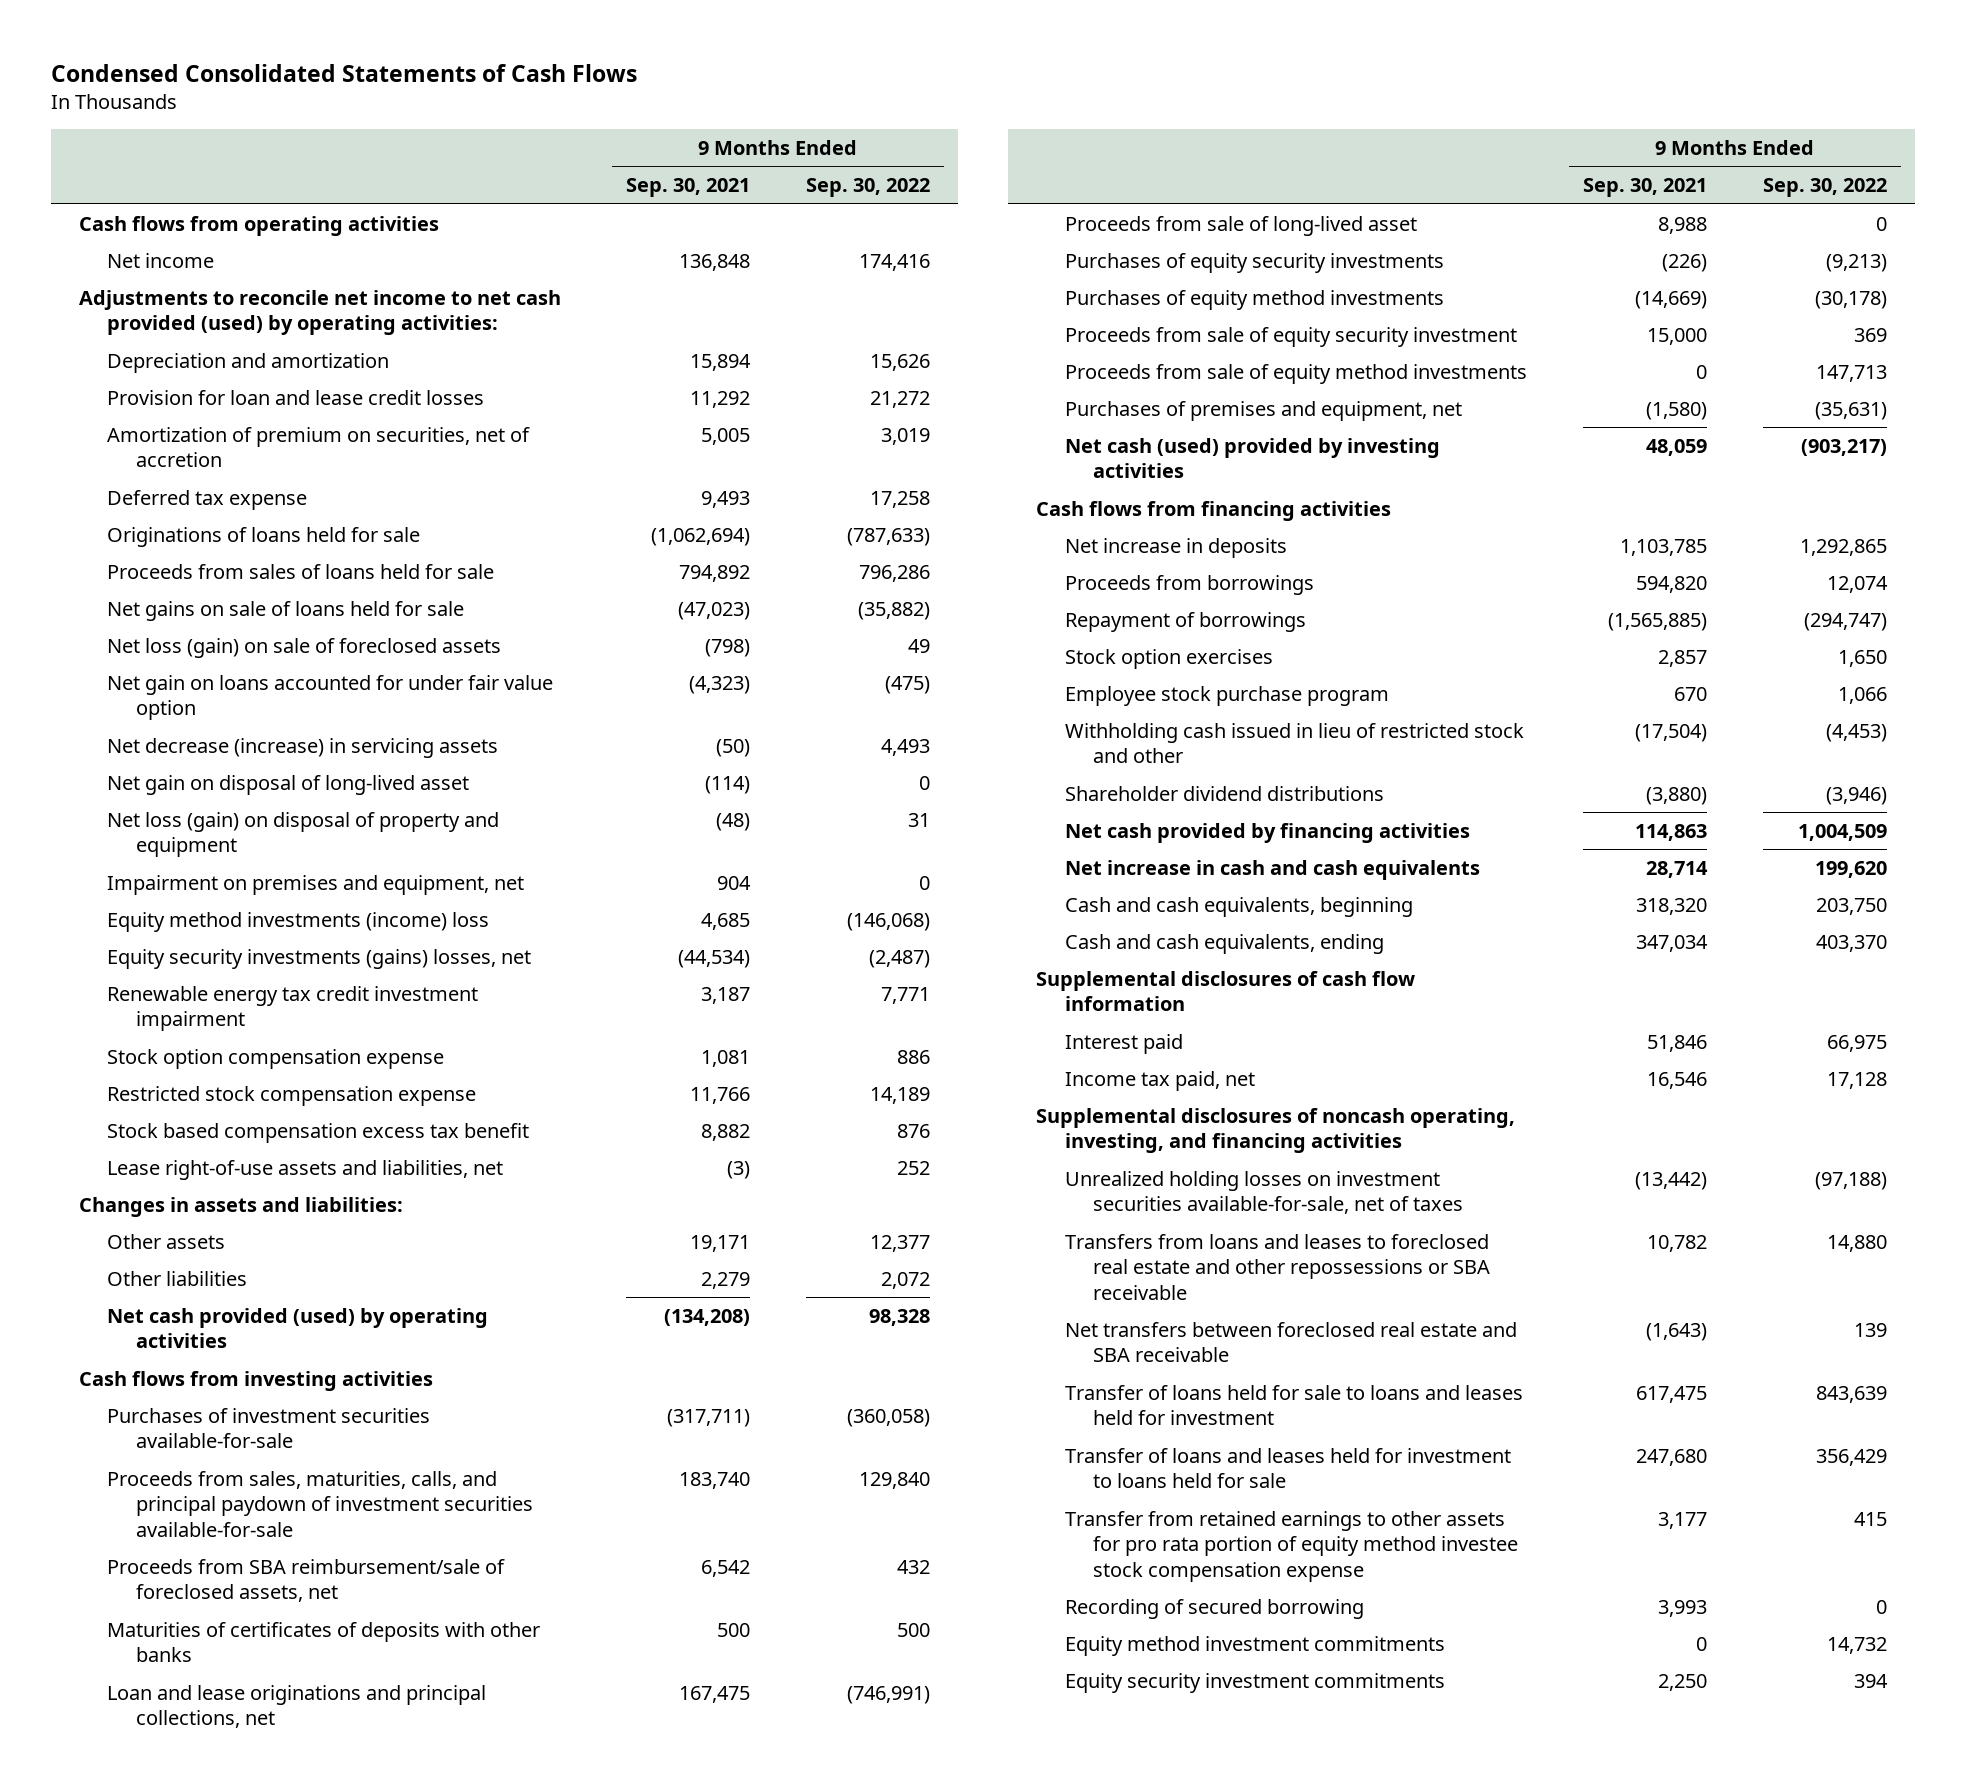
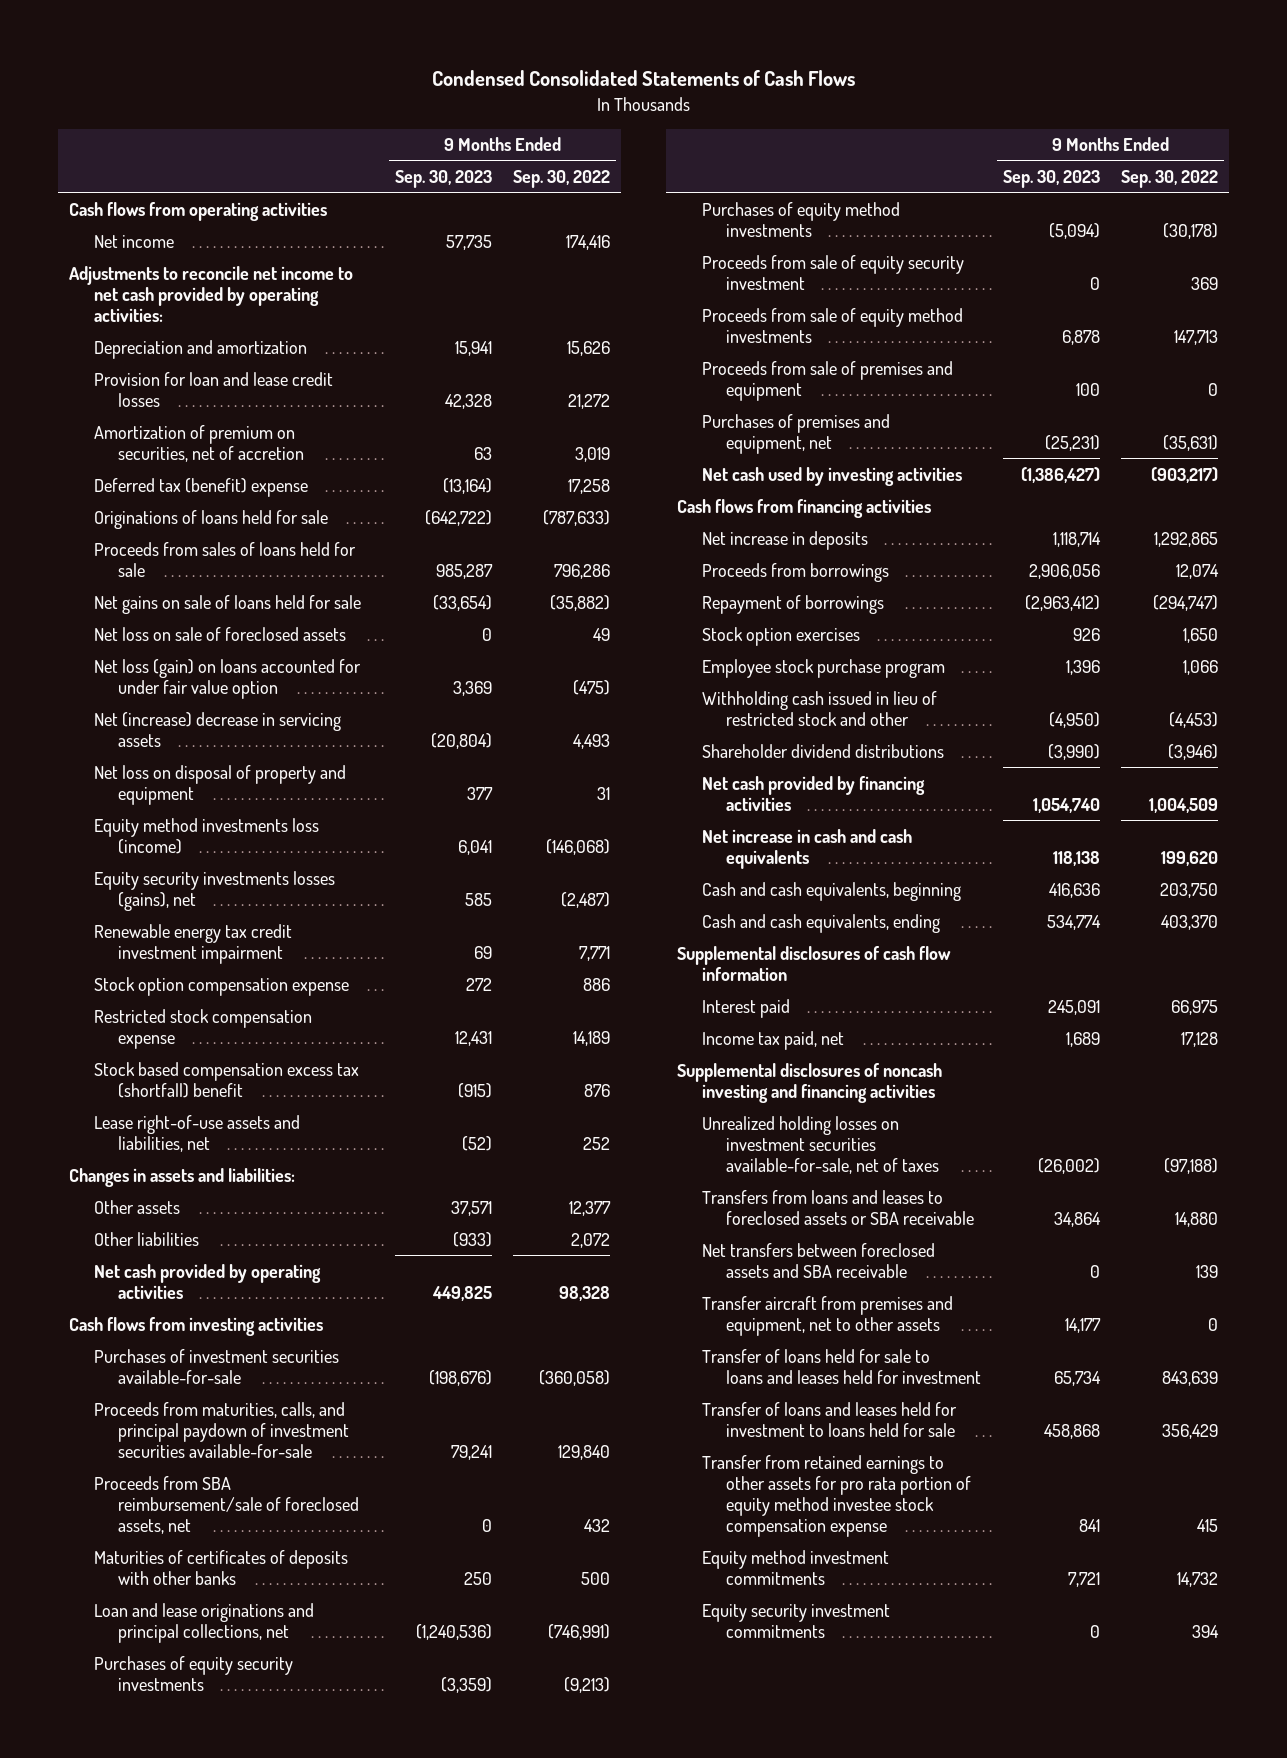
[625,178,750,198] Sep. 30, 2021 -> none
none -> [394,169,492,188] Sep. 30, 2023
[78,289,561,336] Adjustments to reconcile net income to net cash provided (used) by operating activities: -> [68,265,353,322] Adjustments to reconcile net income to net cash provided by operating activities:
[107,489,308,510] Deferred tax expense -> [93,477,308,497] Deferred tax (benefit) expense
[107,774,470,795] Net gain on disposal of long-lived asset -> none
[107,874,525,895] Impairment on premises and equipment, net -> none
[107,637,502,658] Net loss (gain) on sale of foreclosed assets -> [93,626,346,641] Net loss on sale of foreclosed assets
[107,674,554,721] Net gain on loans accounted for under fair value option -> [93,658,361,699] Net loss (gain) on loans accounted for under fair value option
[107,737,499,758] Net decrease (increase) in servicing assets -> [93,711,341,747] Net (increase) decrease in servicing assets
[107,811,500,858] Net loss (gain) on disposal of property and equipment -> [93,764,346,805] Net loss on disposal of property and equipment
[107,911,490,932] Equity method investments (income) loss -> [93,817,319,854] Equity method investments loss (income)
[107,948,532,969] Equity security investments (gains) losses, net -> [93,870,335,911] Equity security investments losses (gains), net
[107,1122,530,1143] Stock based compensation excess tax benefit -> [93,1061,359,1098] Stock based compensation excess tax (shortfall) benefit
[107,1307,489,1349] Net cash provided (used) by operating activities -> [93,1263,321,1299] Net cash provided by operating activities
[107,1470,533,1538] Proceeds from sales, maturities, calls, and principal paydown of investment securities available-for-sale -> [93,1401,350,1458] Proceeds from maturities, calls, and principal paydown of investment securities available-for-sale
[1064,215,1417,236] Proceeds from sale of long-lived asset -> none
none -> [701,360,953,401] Proceeds from sale of premises and equipment
[1064,437,1440,479] Net cash (used) provided by investing activities -> [701,466,962,486] Net cash used by investing activities
[1036,1107,1516,1154] Supplemental disclosures of noncash operating, investing, and financing activities -> [676,1062,942,1103] Supplemental disclosures of noncash investing and financing activities
[1064,1233,1491,1301] Transfers from loans and leases to foreclosed real estate and other repossessions or SBA receivable -> [701,1189,975,1225] Transfers from loans and leases to foreclosed assets or SBA receivable
[1064,1321,1517,1363] Net transfers between foreclosed real estate and SBA receivable -> [701,1242,935,1278] Net transfers between foreclosed assets and SBA receivable
none -> [701,1295,953,1336] Transfer aircraft from premises and equipment, net to other assets
[1064,1598,1364,1619] Recording of secured borrowing -> none

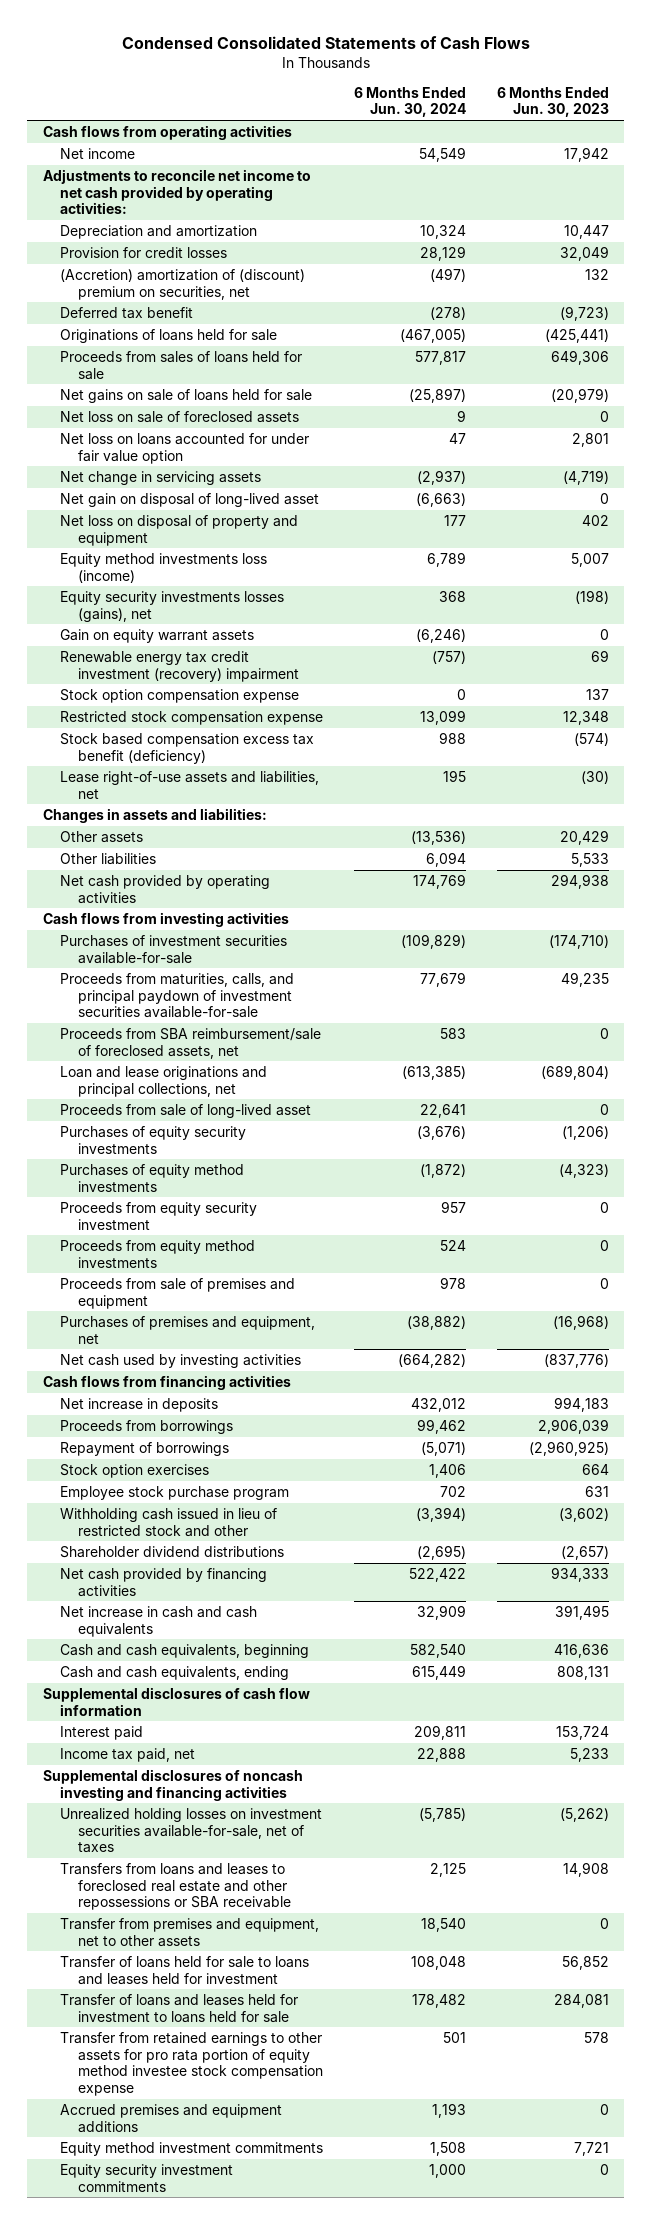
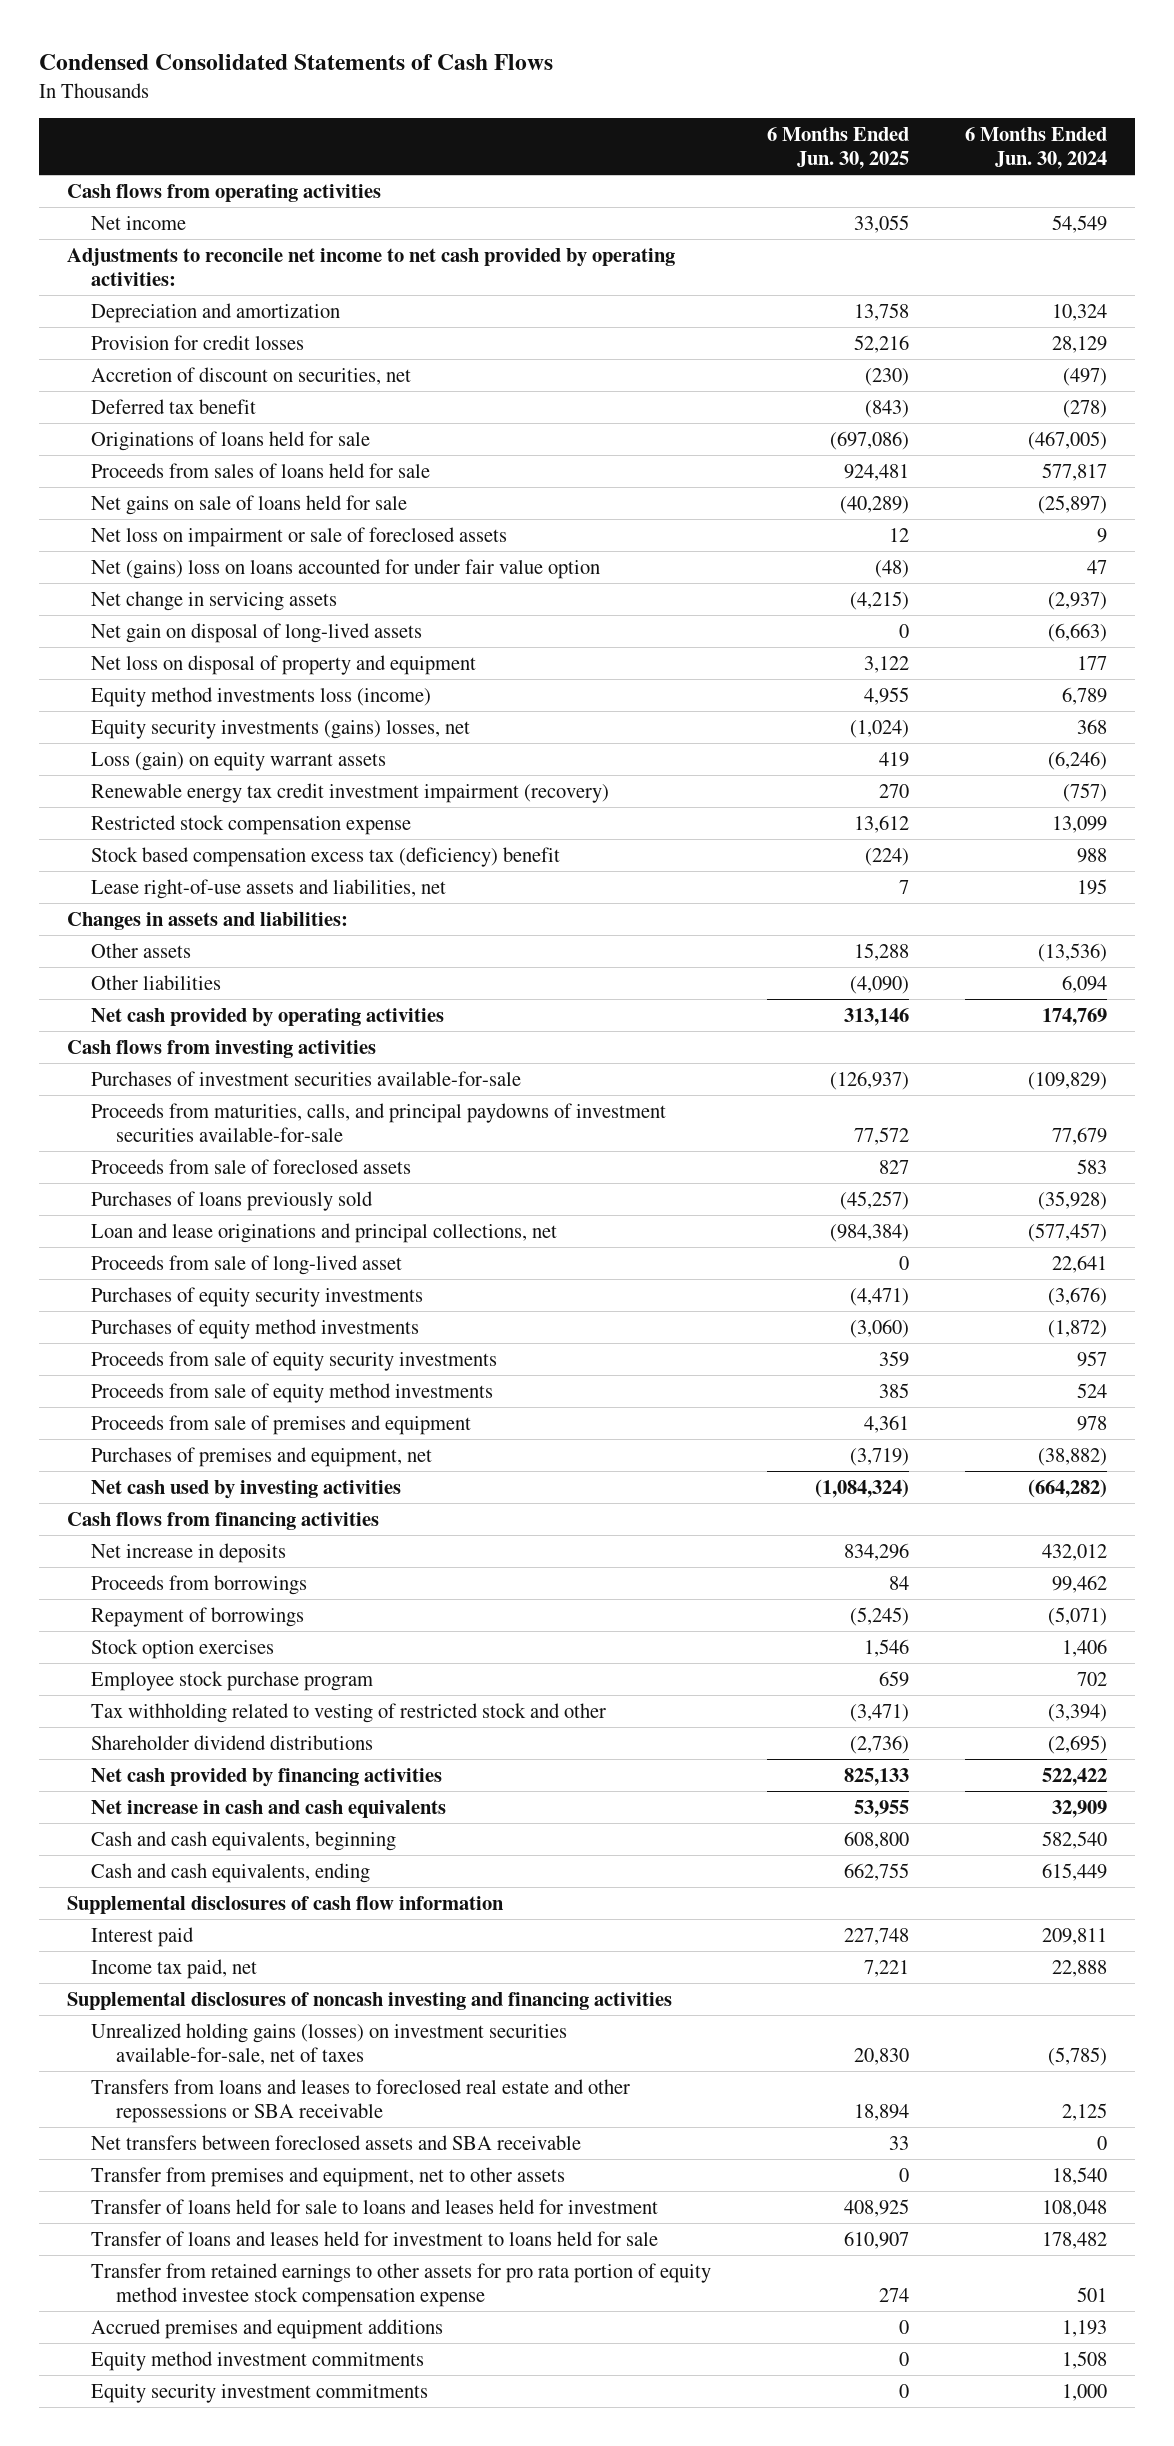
[496,86,609,118] 6 Months Ended Jun. 30, 2023 -> none
none -> [767,126,910,170] 6 Months Ended Jun. 30, 2025
[60,268,306,300] (Accretion) amortization of (discount) premium on securities, net -> [91,366,412,385] Accretion of discount on securities, net
[60,410,300,423] Net loss on sale of foreclosed assets -> [91,526,508,547] Net loss on impairment or sale of foreclosed assets
[60,432,310,464] Net loss on loans accounted for under fair value option -> [91,558,601,579] Net (gains) loss on loans accounted for under fair value option
[60,492,320,507] Net gain on disposal of long-lived asset -> [91,622,423,643] Net gain on disposal of long-lived assets
[60,688,300,703] Stock option compensation expense -> none
[60,590,285,622] Equity security investments losses (gains), net -> [91,719,471,739] Equity security investments (gains) losses, net
[60,628,255,643] Gain on equity warrant assets -> [91,751,387,771] Loss (gain) on equity warrant assets
[60,650,299,682] Renewable energy tax credit investment (recovery) impairment -> [91,782,610,803] Renewable energy tax credit investment impairment (recovery)
[60,732,315,764] Stock based compensation excess tax benefit (deficiency) -> [91,846,561,867] Stock based compensation excess tax (deficiency) benefit
[60,972,295,1019] Proceeds from maturities, calls, and principal paydown of investment securities available-for-sale -> [91,1102,667,1142] Proceeds from maturities, calls, and principal paydowns of investment securities available-for-sale
[60,1027,322,1059] Proceeds from SBA reimbursement/sale of foreclosed assets, net -> [91,1158,412,1174] Proceeds from sale of foreclosed assets
none -> [91,1190,374,1211] Purchases of loans previously sold
[402,1065,467,1080] (613,385) -> [1028,1222,1108,1242] (577,457)
[60,1201,258,1230] Proceeds from equity security investment -> [91,1350,498,1371] Proceeds from sale of equity security investments
[60,1239,256,1268] Proceeds from equity method investments -> [91,1382,494,1403] Proceeds from sale of equity method investments
[60,1507,278,1537] Withholding cash issued in lieu of restricted stock and other -> [91,1702,607,1723] Tax withholding related to vesting of restricted stock and other
[60,1807,323,1854] Unrealized holding losses on investment securities available-for-sale, net of taxes -> [91,2022,568,2065] Unrealized holding gains (losses) on investment securities available-for-sale, net of taxes
none -> [91,2134,582,2150] Net transfers between foreclosed assets and SBA receivable

